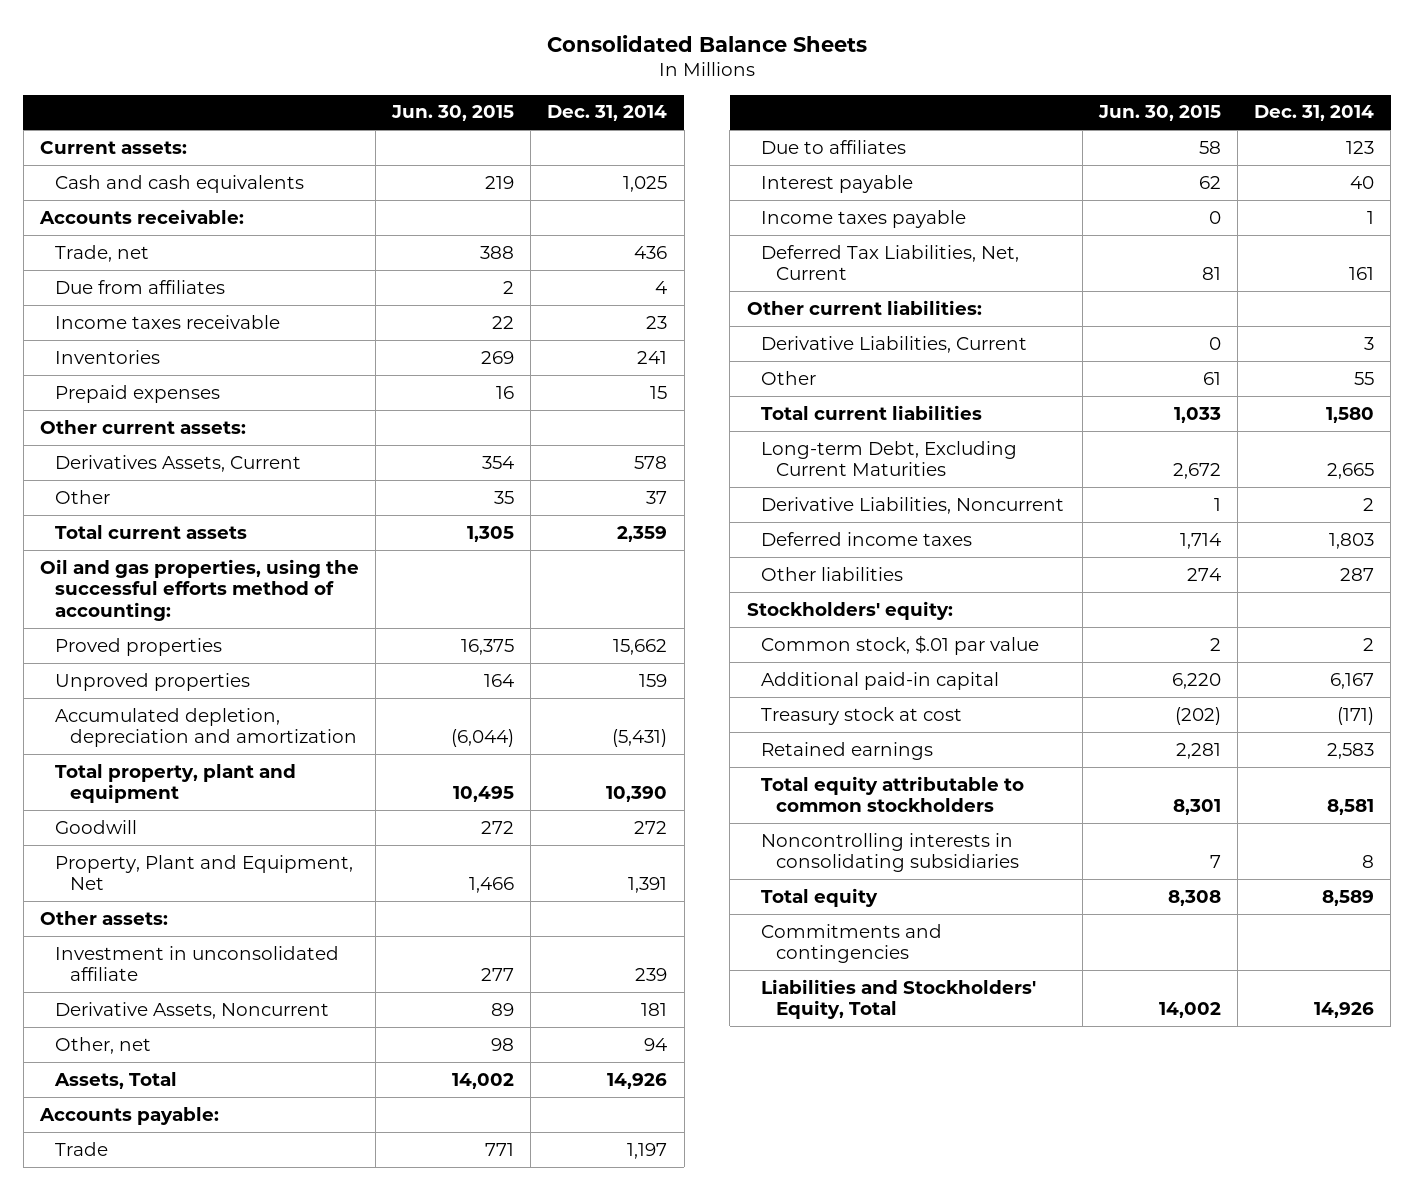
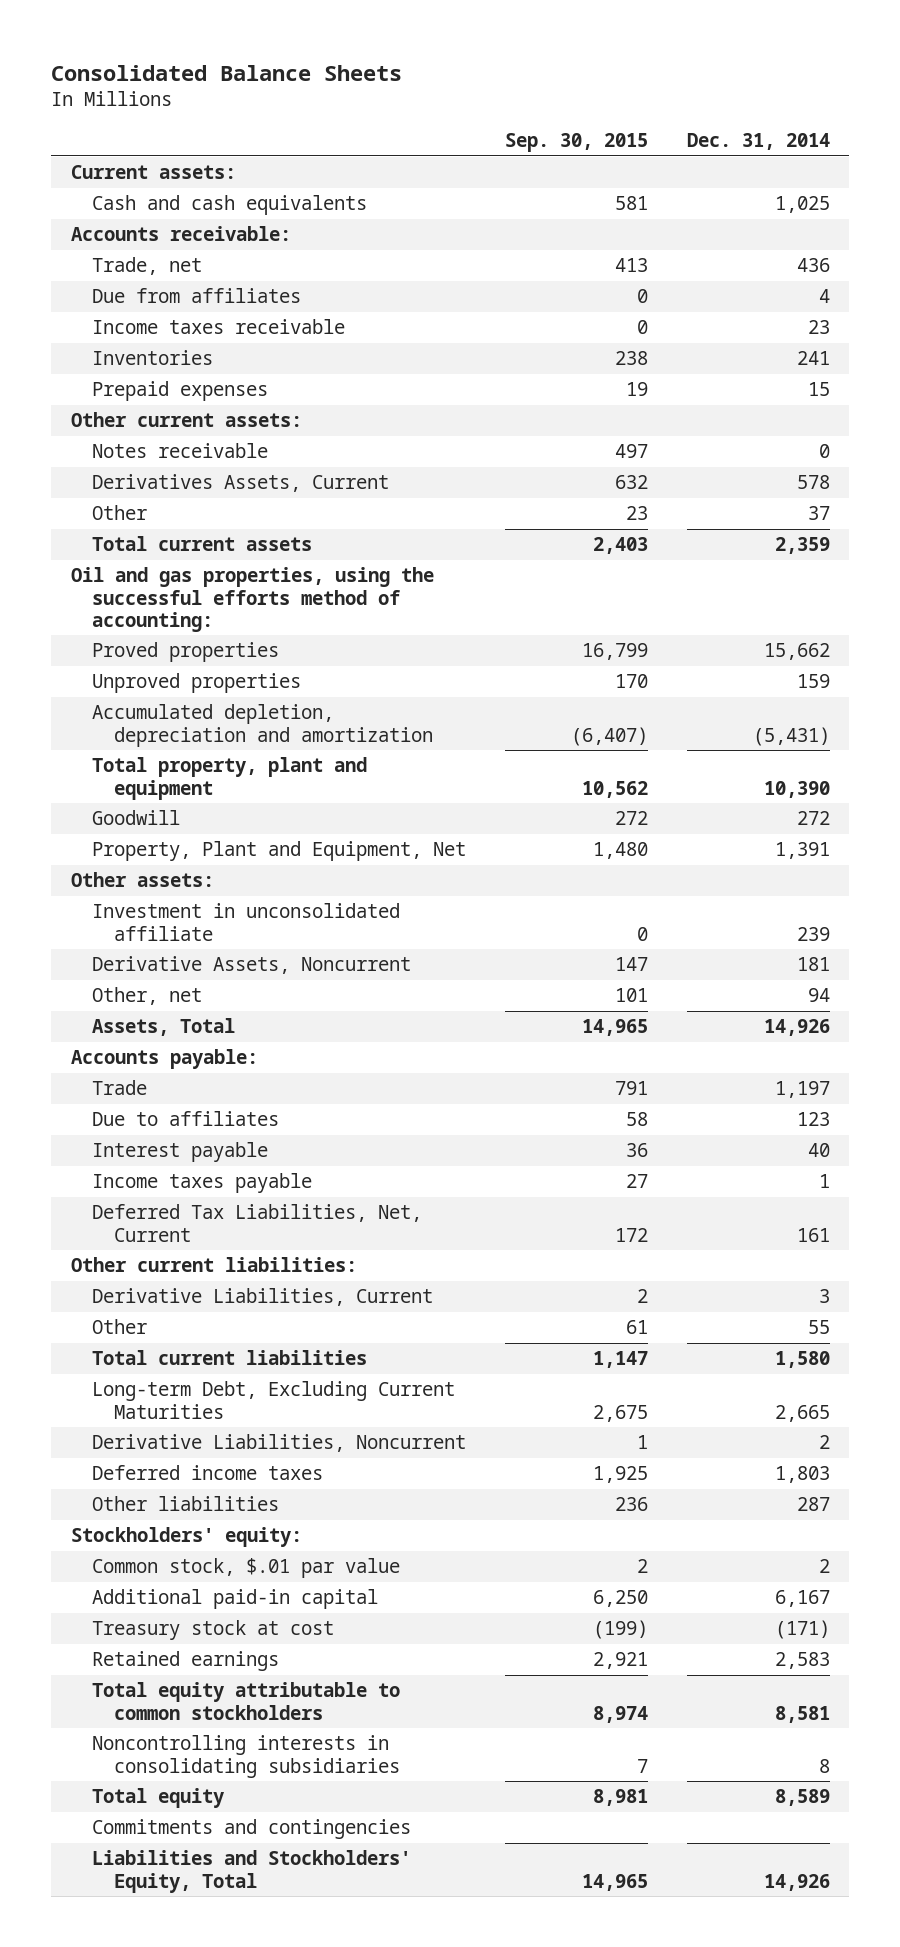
[391,105,515,122] Jun. 30, 2015 -> none
none -> [505,133,649,153] Sep. 30, 2015
none -> [92,443,269,459] Notes receivable

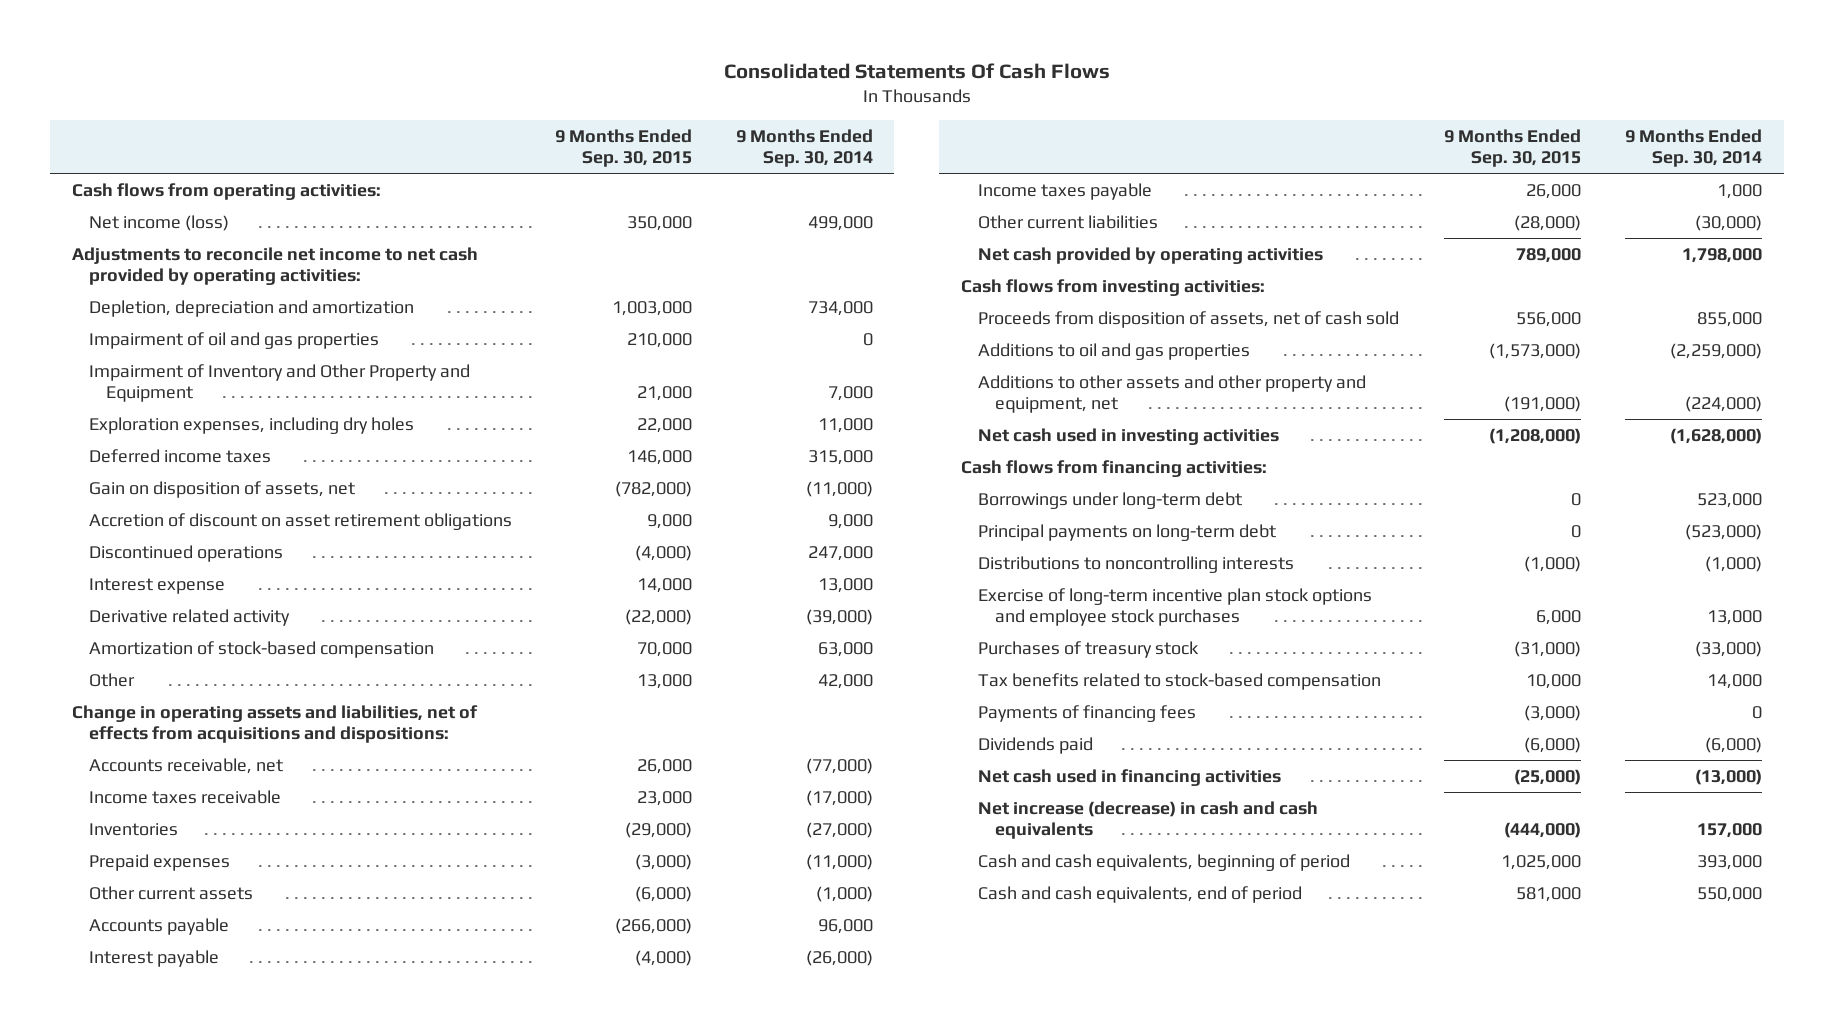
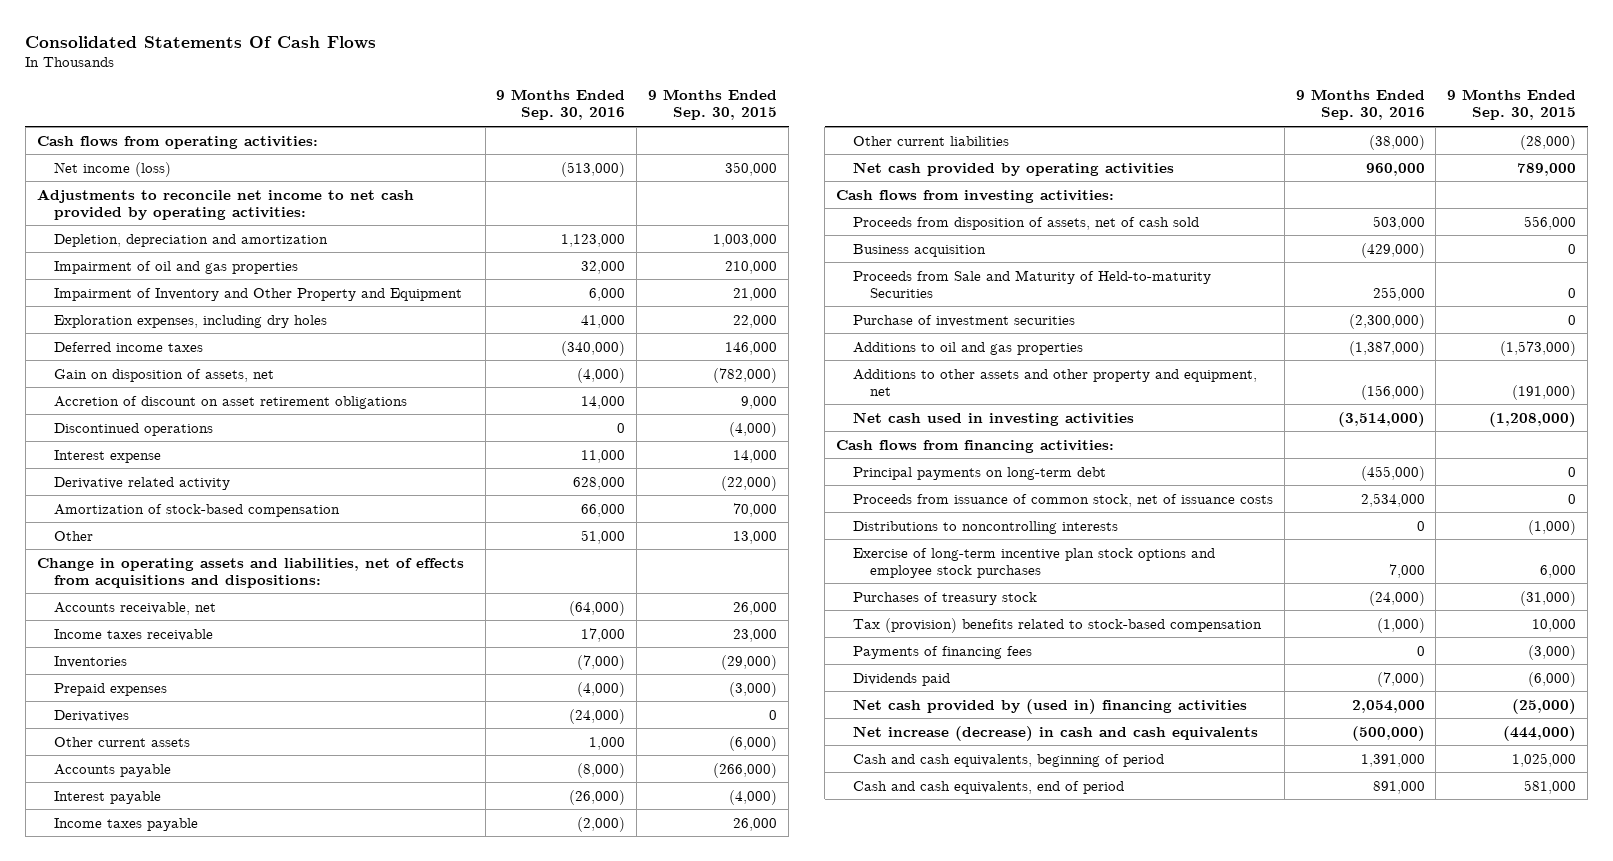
[735,129,873,167] 9 Months Ended Sep. 30, 2014 -> none
none -> [496,89,626,121] 9 Months Ended Sep. 30, 2016
none -> [53,709,129,722] Derivatives
none -> [852,243,986,257] Business acquisition
none -> [852,269,1211,298] Proceeds from Sale and Maturity of Held-to-maturity Securities
none -> [852,314,1075,327] Purchase of investment securities
[978,491,1243,509] Borrowings under long-term debt -> none
none -> [852,493,1273,507] Proceeds from issuance of common stock, net of issuance costs
[978,672,1382,690] Tax benefits related to stock-based compensation -> [852,617,1262,633] Tax (provision) benefits related to stock-based compensation
[978,768,1282,786] Net cash used in financing activities -> [852,698,1247,714] Net cash provided by (used in) financing activities

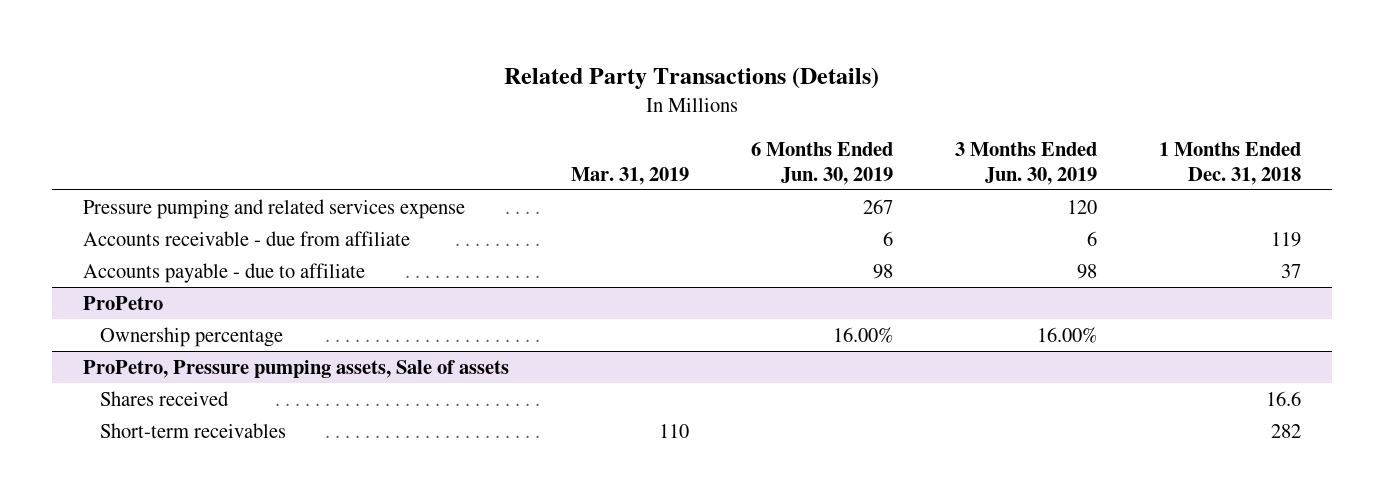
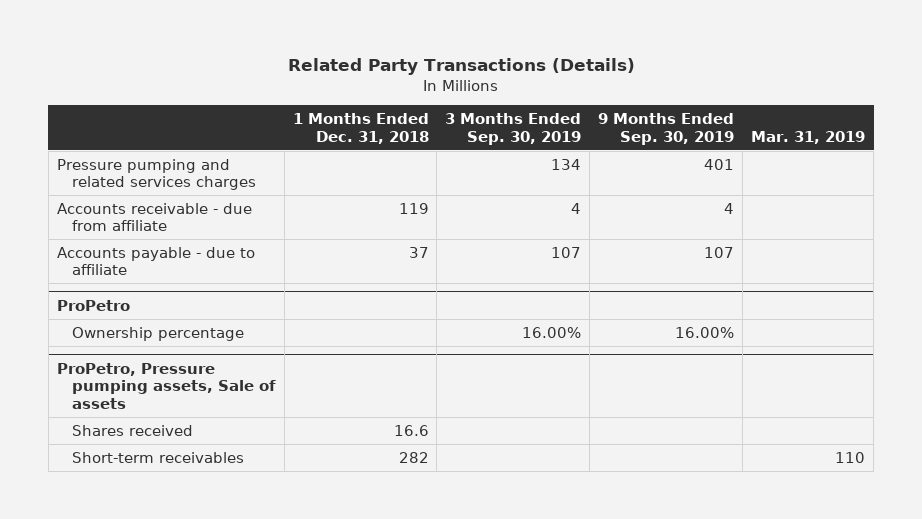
[751,141,894,185] 6 Months Ended Jun. 30, 2019 -> none
[954,141,1097,185] 3 Months Ended Jun. 30, 2019 -> none
none -> [445,113,582,145] 3 Months Ended Sep. 30, 2019
none -> [598,113,735,145] 9 Months Ended Sep. 30, 2019
[83,198,466,219] Pressure pumping and related services expense -> [56,158,256,191] Pressure pumping and related services charges

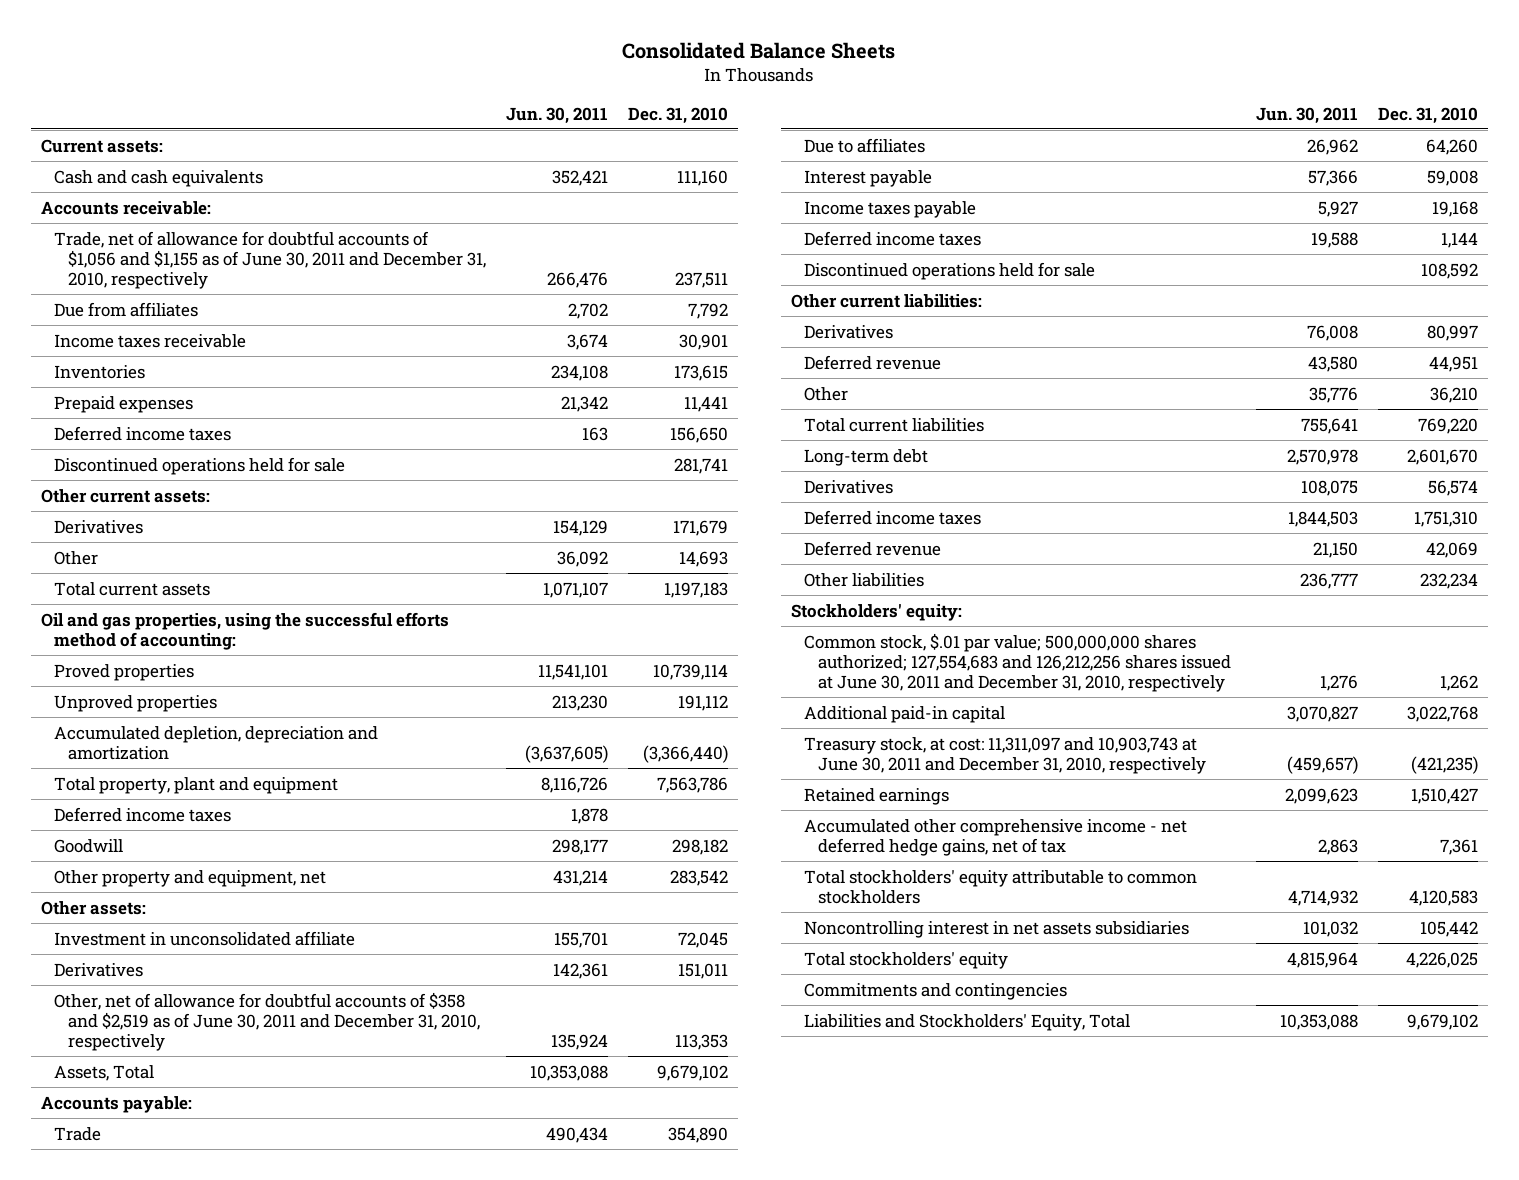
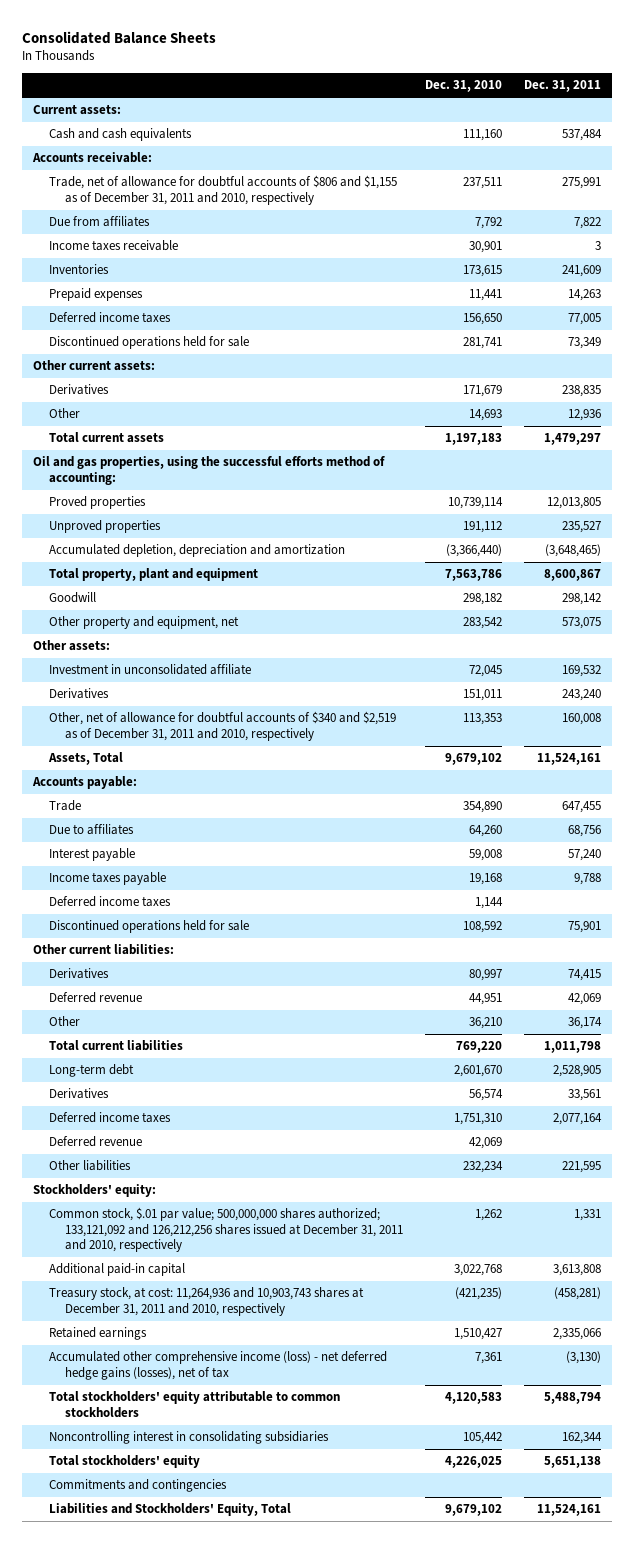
[505,106,608,124] Jun. 30, 2011 -> none
none -> [523,80,601,93] Dec. 31, 2011
[54,230,486,289] Trade, net of allowance for doubtful accounts of $1,056 and $1,155 as of June 30, 2011 and December 31, 2010, respectively -> [49,175,398,205] Trade, net of allowance for doubtful accounts of $806 and $1,155 as of December 31, 2011 and 2010, respectively
[54,806,232,822] Deferred income taxes -> none
[54,991,480,1051] Other, net of allowance for doubtful accounts of $358 and $2,519 as of June 30, 2011 and December 31, 2010, respectively -> [49,711,397,741] Other, net of allowance for doubtful accounts of $340 and $2,519 as of December 31, 2011 and 2010, respectively
[804,632,1231,692] Common stock, $.01 par value; 500,000,000 shares authorized; 127,554,683 and 126,212,256 shares issued at June 30, 2011 and December 31, 2010, respectively -> [49,1207,404,1253] Common stock, $.01 par value; 500,000,000 shares authorized; 133,121,092 and 126,212,256 shares issued at December 31, 2011 and 2010, respectively
[804,736,1206,774] Treasury stock, at cost: 11,311,097 and 10,903,743 at June 30, 2011 and December 31, 2010, respectively -> [49,1287,365,1316] Treasury stock, at cost: 11,264,936 and 10,903,743 shares at December 31, 2011 and 2010, respectively
[804,818,1188,856] Accumulated other comprehensive income - net deferred hedge gains, net of tax -> [49,1351,388,1380] Accumulated other comprehensive income (loss) - net deferred hedge gains (losses), net of tax
[804,920,1190,938] Noncontrolling interest in net assets subsidiaries -> [49,1431,330,1445] Noncontrolling interest in consolidating subsidiaries

